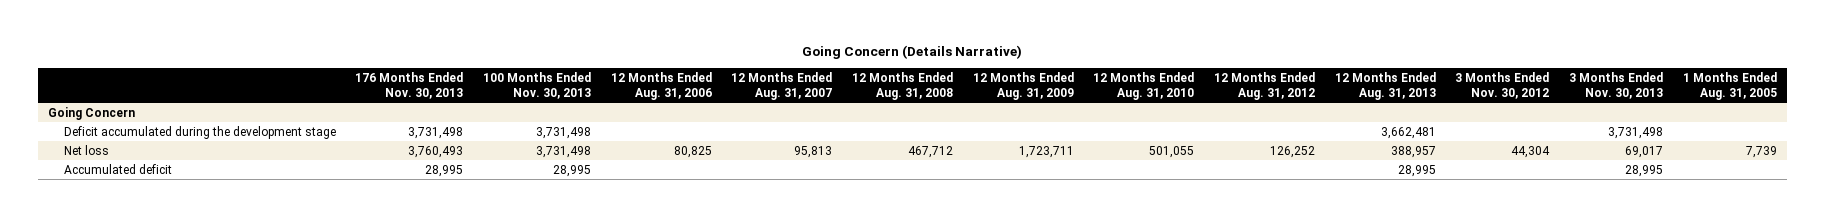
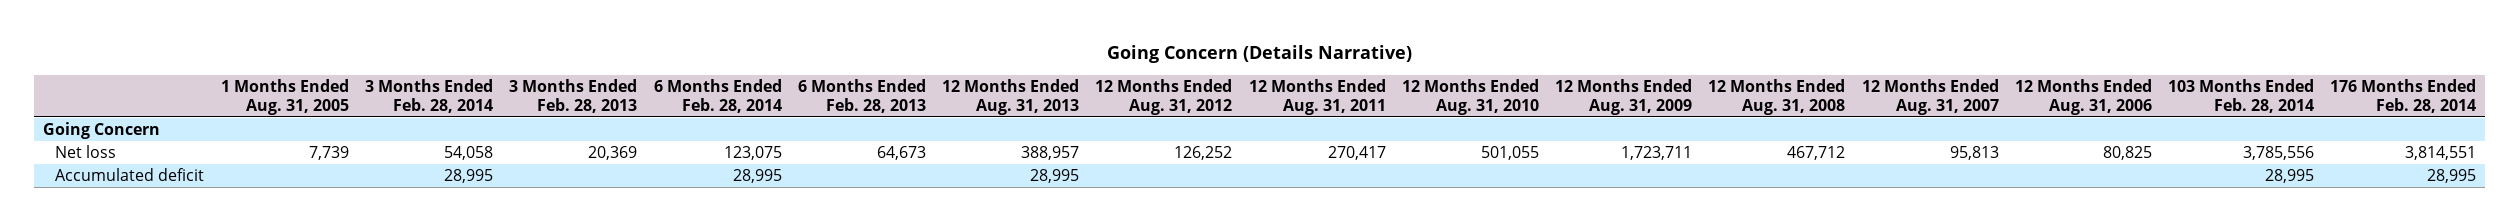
[355,71,464,99] 176 Months Ended Nov. 30, 2013 -> none
[483,71,592,99] 100 Months Ended Nov. 30, 2013 -> none
[1455,71,1550,99] 3 Months Ended Nov. 30, 2012 -> none
[1569,71,1664,99] 3 Months Ended Nov. 30, 2013 -> none
none -> [365,78,494,113] 3 Months Ended Feb. 28, 2014
none -> [509,78,638,113] 3 Months Ended Feb. 28, 2013
none -> [653,78,782,113] 6 Months Ended Feb. 28, 2014
none -> [797,78,926,113] 6 Months Ended Feb. 28, 2013
none -> [1248,78,1386,115] 12 Months Ended Aug. 31, 2011
none -> [2168,78,2315,113] 103 Months Ended Feb. 28, 2014
none -> [2330,78,2477,113] 176 Months Ended Feb. 28, 2014
[63,125,336,139] Deficit accumulated during the development stage -> none

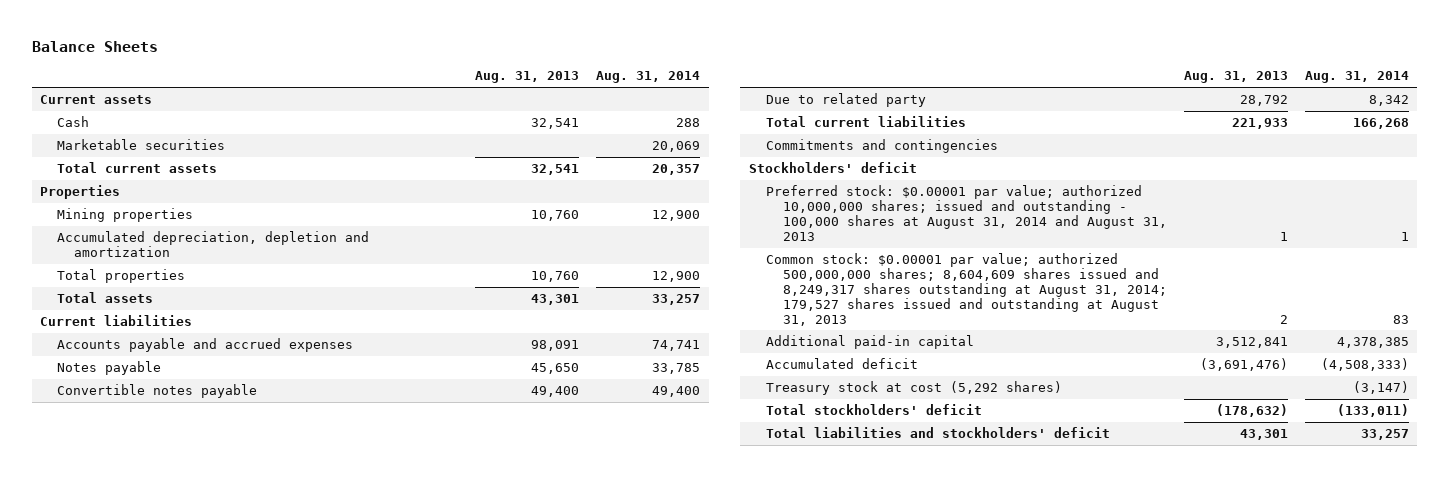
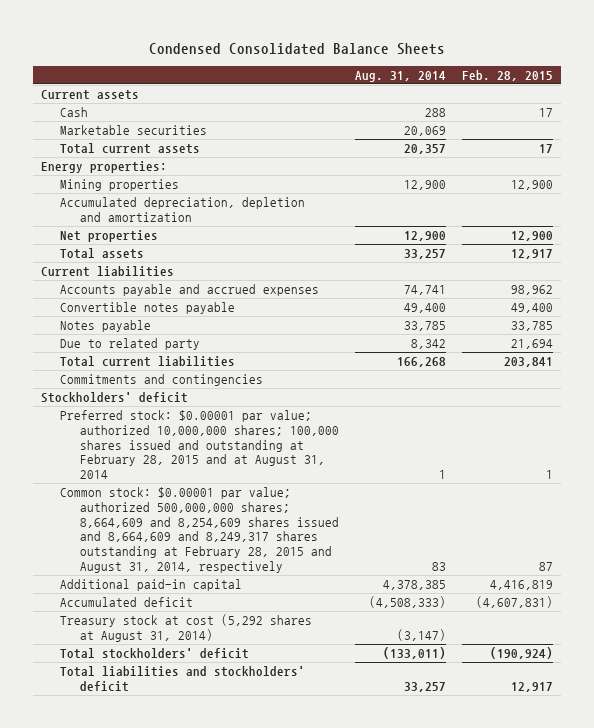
[31,40,158,52] Balance Sheets -> [148,42,445,55] Condensed Consolidated Balance Sheets
[475,71,580,84] Aug. 31, 2013 -> none
none -> [461,69,553,81] Feb. 28, 2015
[40,185,121,200] Properties -> [40,161,167,174] Energy properties:
[57,269,186,284] Total properties -> [60,230,159,243] Net properties
[57,361,162,376] Notes payable -> [60,320,152,333] Notes payable
[765,185,1167,241] Preferred stock: $0.00001 par value; authorized 10,000,000 shares; issued and outstanding - 100,000 shares at August 31, 2014 and August 31, 2013 -> [60,410,339,480] Preferred stock: $0.00001 par value; authorized 10,000,000 shares; 100,000 shares issued and outstanding at February 28, 2015 and at August 31, 2014
[765,253,1167,326] Common stock: $0.00001 par value; authorized 500,000,000 shares; 8,604,609 shares issued and 8,249,317 shares outstanding at August 31, 2014; 179,527 shares issued and outstanding at August 31, 2013 -> [60,487,339,574] Common stock: $0.00001 par value; authorized 500,000,000 shares; 8,664,609 and 8,254,609 shares issued and 8,664,609 and 8,249,317 shares outstanding at February 28, 2015 and August 31, 2014, respectively
[765,381,1062,396] Treasury stock at cost (5,292 shares) -> [60,614,313,642] Treasury stock at cost (5,292 shares at August 31, 2014)

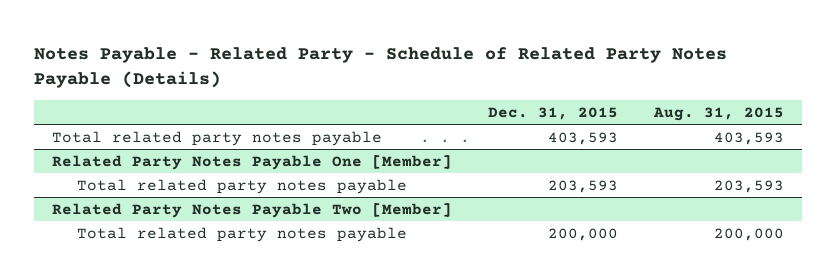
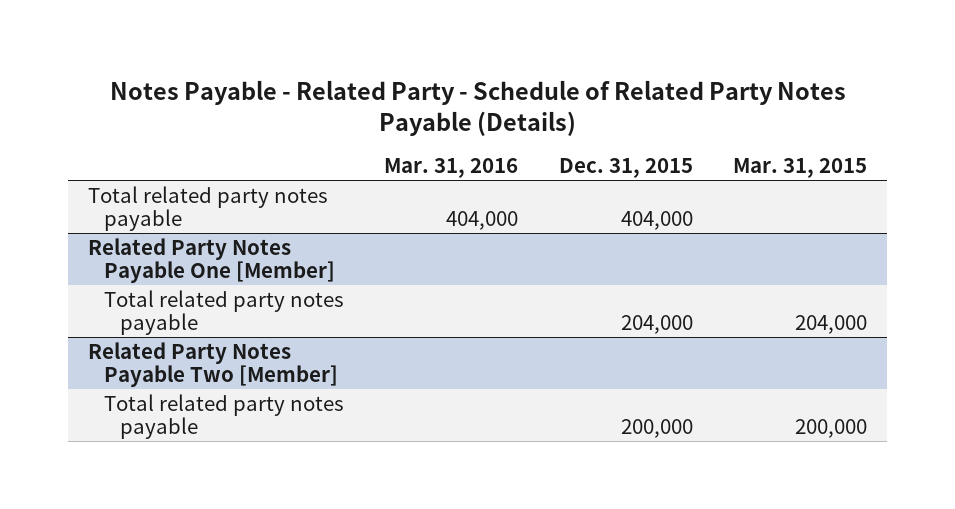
[652,106,784,121] Aug. 31, 2015 -> none
none -> [384,158,519,179] Mar. 31, 2016
none -> [732,158,867,179] Mar. 31, 2015
[547,131,618,145] 403,593 -> [620,211,693,231] 404,000
[547,179,618,193] 203,593 -> [620,315,693,335] 204,000

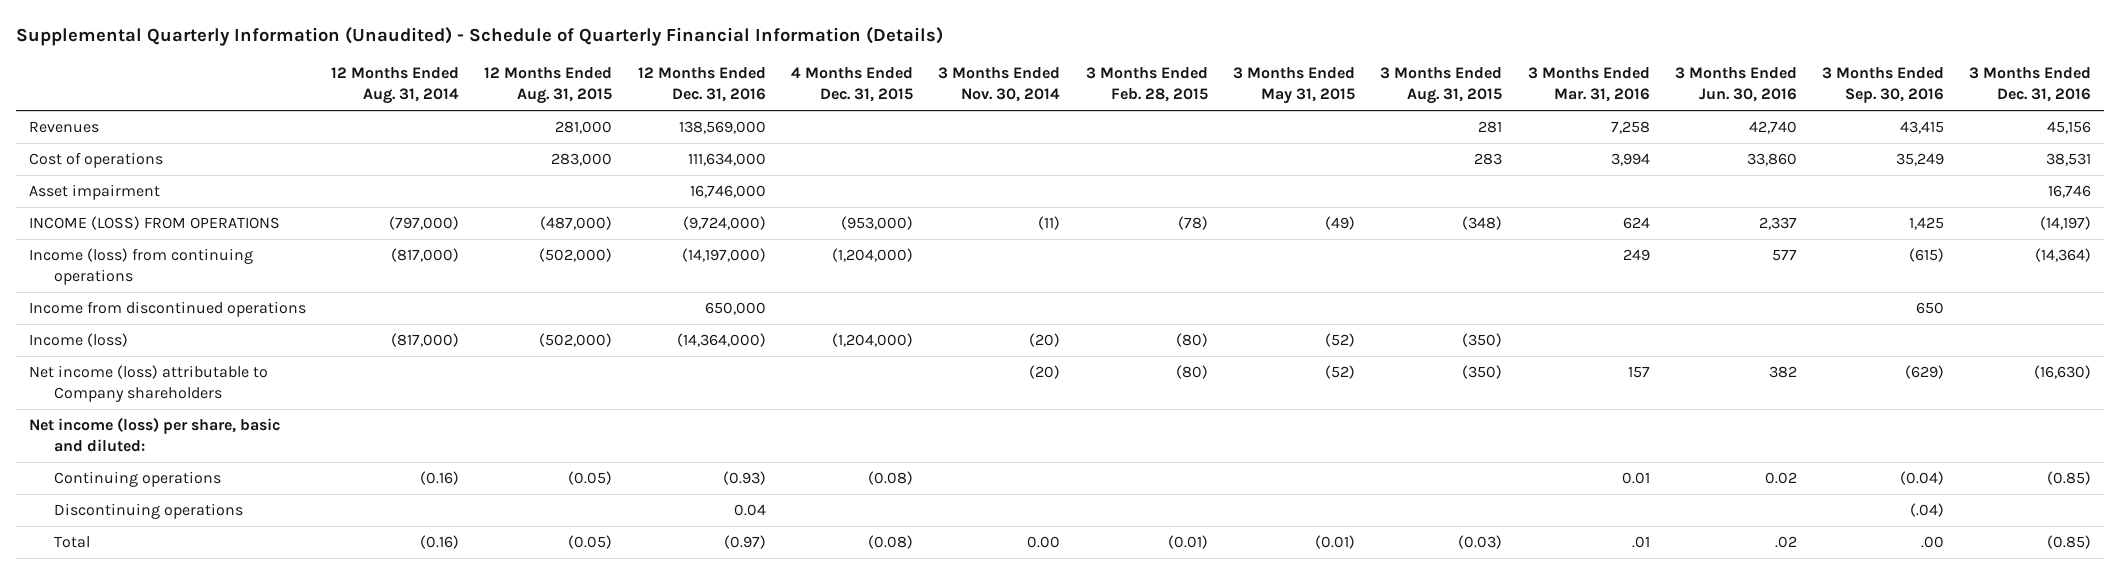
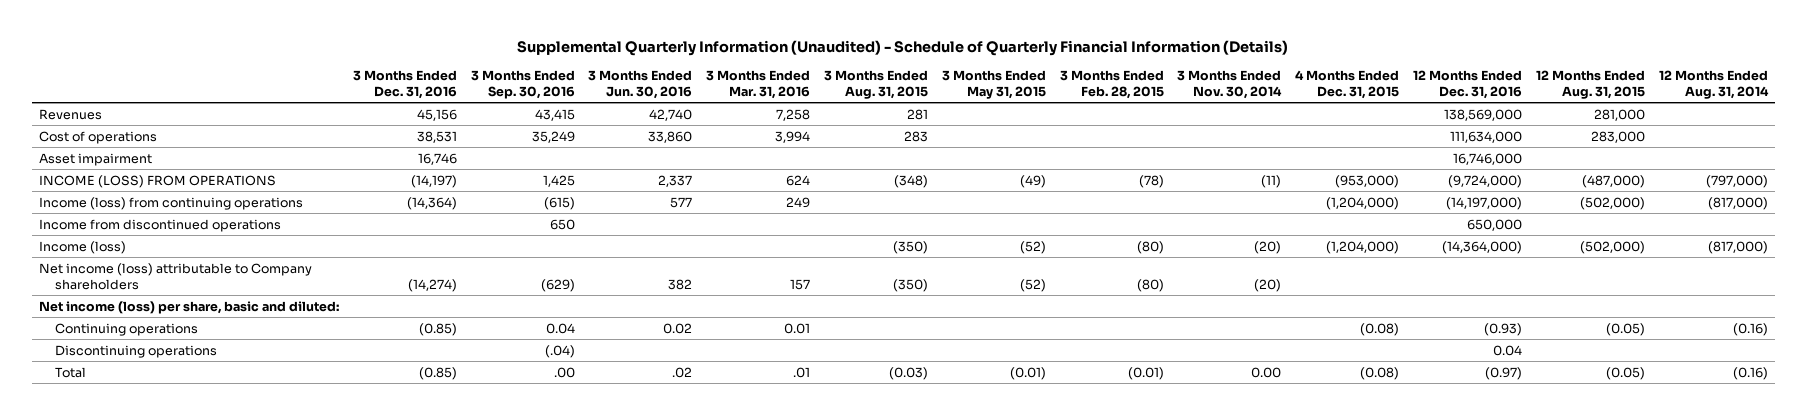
[2034,365,2092,380] (16,630) -> [407,278,457,292] (14,274)
[1900,471,1945,486] (0.04) -> [545,322,575,334] 0.04

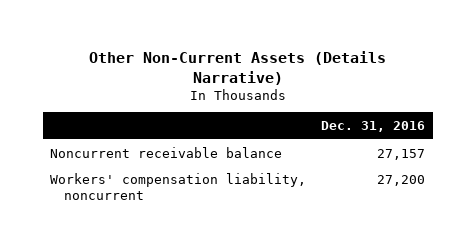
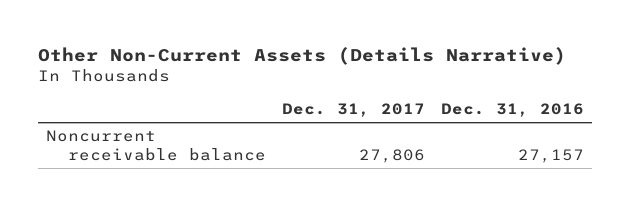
none -> [281,103,425,118] Dec. 31, 2017
[50,172,307,201] Workers' compensation liability, noncurrent -> none

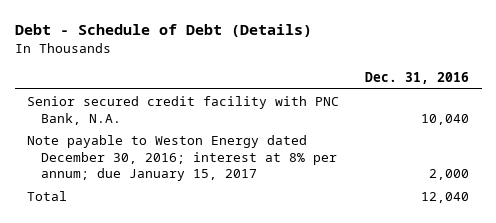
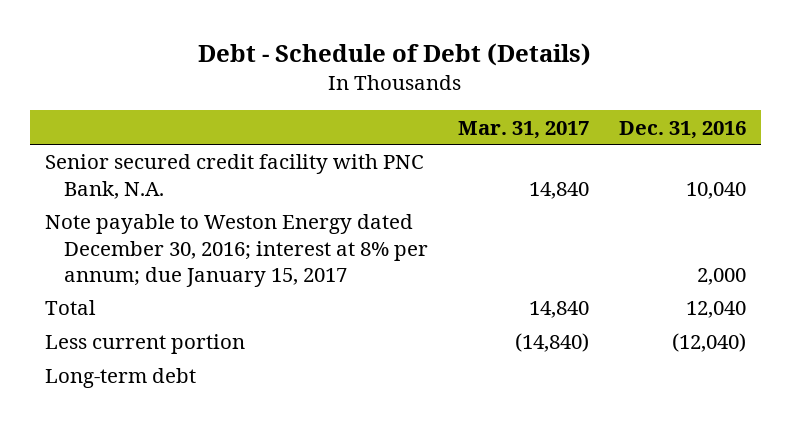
none -> [457,120,589,139] Mar. 31, 2017
none -> [44,334,245,355] Less current portion
none -> [44,368,196,389] Long-term debt

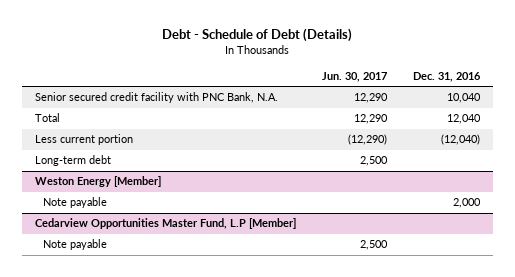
[457,120,589,139] Mar. 31, 2017 -> none
none -> [321,71,387,82] Jun. 30, 2017
[44,214,428,287] Note payable to Weston Energy dated December 30, 2016; interest at 8% per annum; due January 15, 2017 -> none
none -> [34,176,161,188] Weston Energy [Member]
none -> [43,197,108,209] Note payable
none -> [34,218,296,230] Cedarview Opportunities Master Fund, L.P [Member]
none -> [43,239,108,251] Note payable

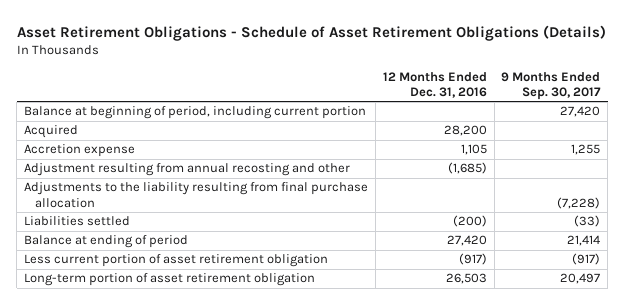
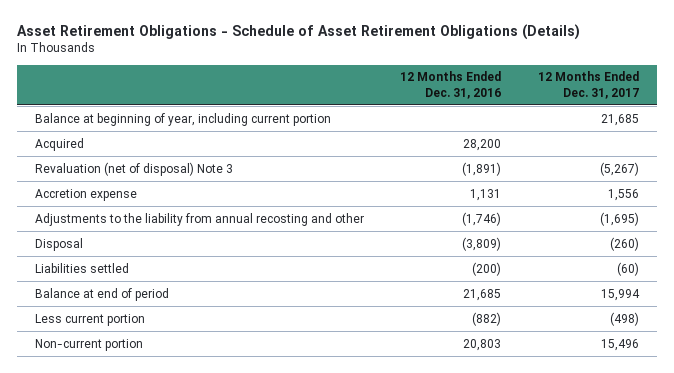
[501,71,602,101] 9 Months Ended Sep. 30, 2017 -> none
none -> [537,71,639,100] 12 Months Ended Dec. 31, 2017
[24,106,367,120] Balance at beginning of period, including current portion -> [34,112,331,126] Balance at beginning of year, including current portion
[24,182,369,208] Adjustments to the liability resulting from final purchase allocation -> none
none -> [34,161,233,176] Revaluation (net of disposal) Note 3
[460,144,487,156] 1,105 -> [470,188,502,201] 1,131
[24,163,351,177] Adjustment resulting from annual recosting and other -> [34,212,364,226] Adjustments to the liability from annual recosting and other
[447,162,487,175] (1,685) -> [462,211,502,226] (1,746)
none -> [34,237,83,251] Disposal
[24,273,316,287] Long-term portion of asset retirement obligation -> none
[24,235,189,249] Balance at ending of period -> [34,287,169,301] Balance at end of period
[446,235,487,247] 27,420 -> [463,288,502,301] 21,685
[24,254,329,268] Less current portion of asset retirement obligation -> [34,313,145,326] Less current portion
[458,253,487,266] (917) -> [472,311,502,326] (882)
none -> [34,338,143,351] Non-current portion

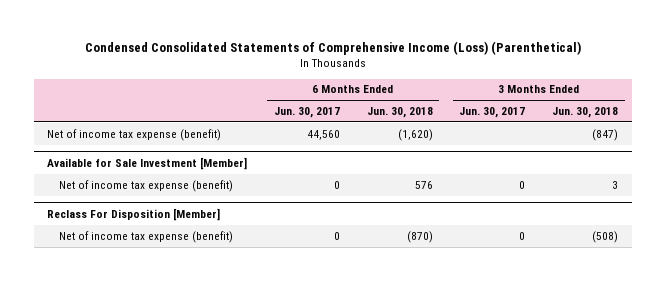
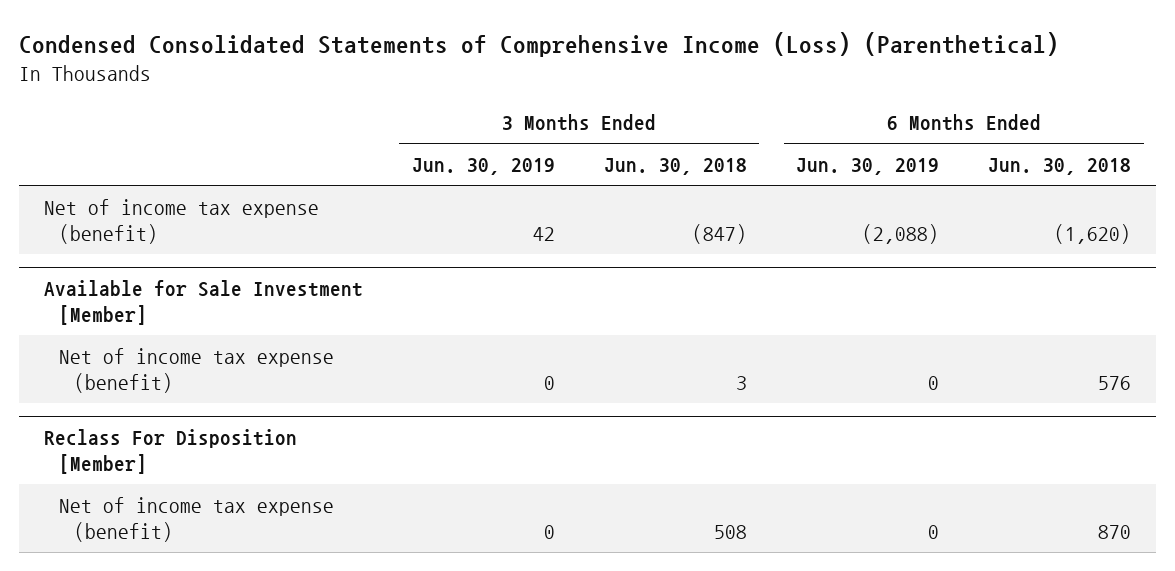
[273,107,340,119] Jun. 30, 2017 -> none
[459,107,526,119] Jun. 30, 2017 -> none
none -> [411,157,555,175] Jun. 30, 2019
none -> [796,157,940,175] Jun. 30, 2019
[406,230,433,243] (870) -> [1098,525,1132,540] 870
[592,230,619,243] (508) -> [713,525,747,540] 508

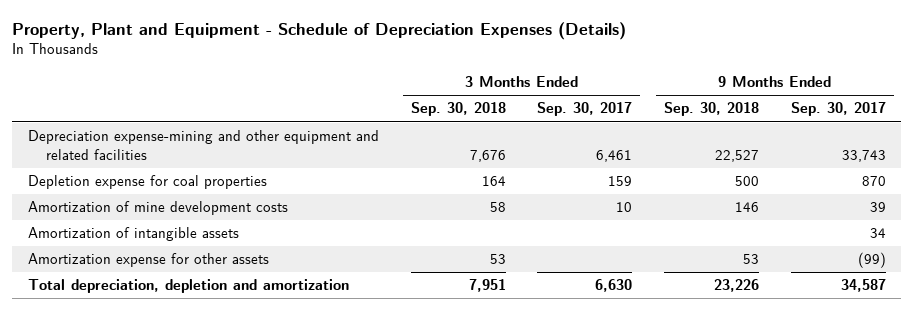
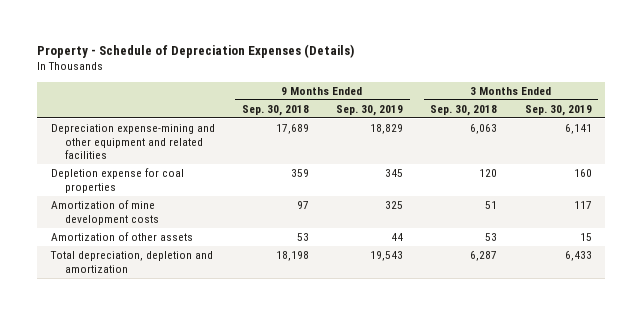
[12,21,627,40] Property, Plant and Equipment - Schedule of Depreciation Expenses (Details) -> [36,43,354,58] Property - Schedule of Depreciation Expenses (Details)
[537,102,633,117] Sep. 30, 2017 -> none
[790,102,886,117] Sep. 30, 2017 -> none
none -> [336,104,404,116] Sep. 30, 2019
none -> [524,104,592,116] Sep. 30, 2019
[28,227,240,242] Amortization of intangible assets -> none
[469,149,506,162] 7,676 -> [470,124,498,135] 6,063
[715,149,760,162] 22,527 -> [275,124,309,135] 17,689
[481,176,506,187] 164 -> [479,169,498,178] 120
[735,176,760,187] 500 -> [290,169,309,178] 359
[489,202,506,213] 58 -> [485,201,498,210] 51
[735,202,760,213] 146 -> [296,201,309,210] 97
[28,253,270,268] Amortization expense for other assets -> [50,232,193,242] Amortization of other assets
[468,279,506,293] 7,951 -> [470,251,498,262] 6,287
[714,279,760,293] 23,226 -> [275,251,309,262] 18,198

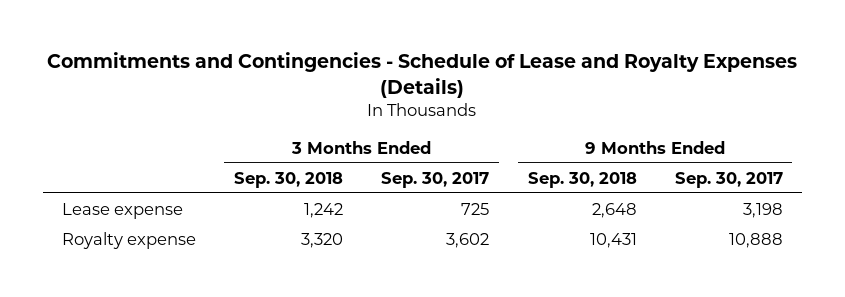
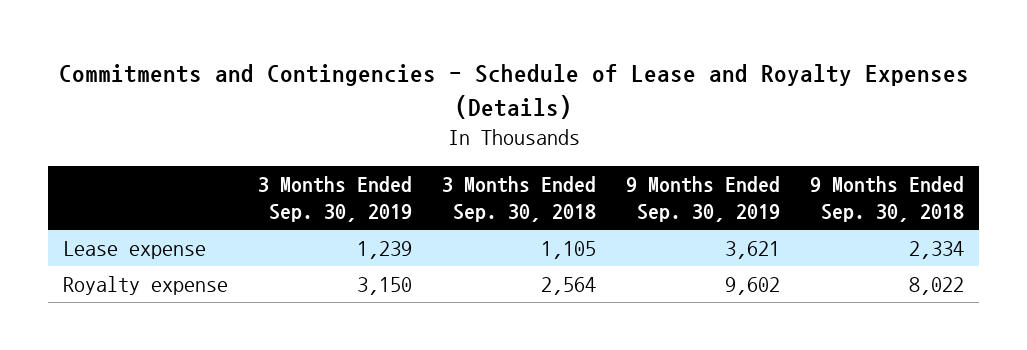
[381,171,490,188] Sep. 30, 2017 -> none
[674,171,783,188] Sep. 30, 2017 -> none
none -> [258,175,413,223] 3 Months Ended Sep. 30, 2019
none -> [626,175,781,223] 9 Months Ended Sep. 30, 2019
[303,202,343,218] 1,242 -> [541,240,597,259] 1,105
[591,202,637,218] 2,648 -> [909,240,965,259] 2,334
[300,232,343,248] 3,320 -> [541,276,597,295] 2,564
[589,232,637,248] 10,431 -> [909,276,965,295] 8,022

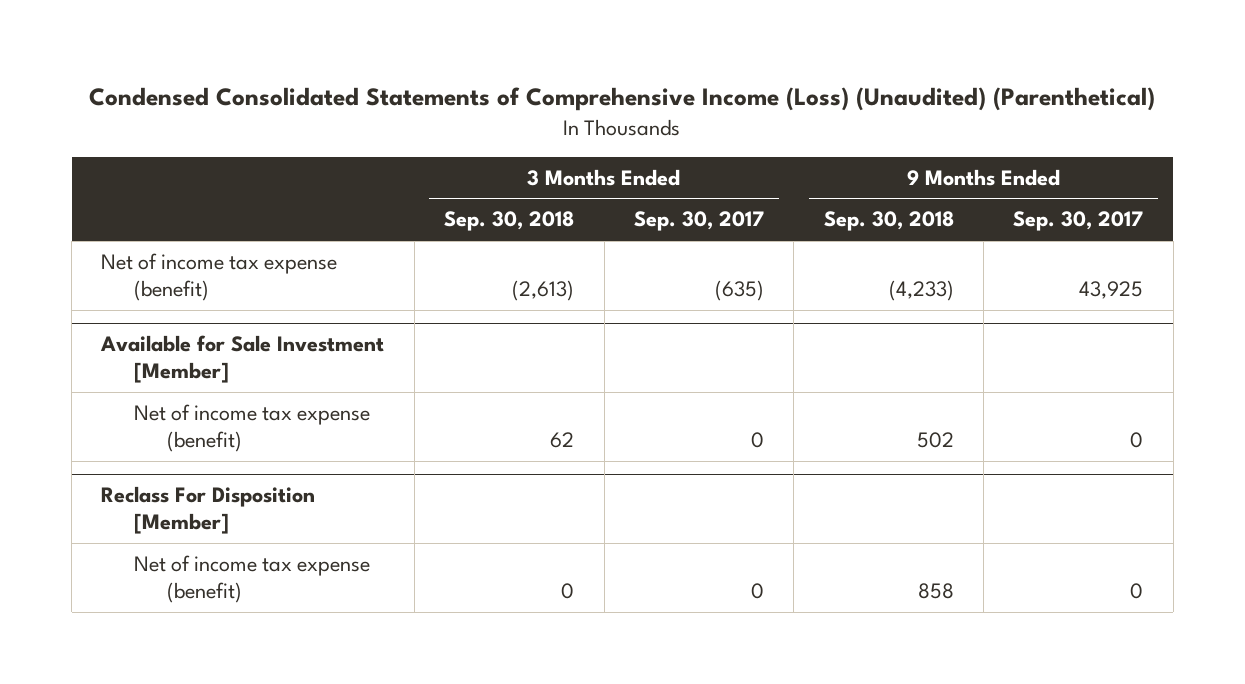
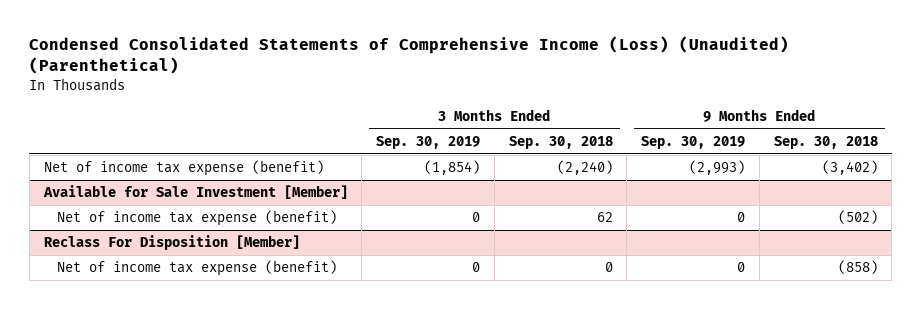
[633,211,764,232] Sep. 30, 2017 -> none
[1013,211,1144,232] Sep. 30, 2017 -> none
none -> [376,135,481,149] Sep. 30, 2019
none -> [641,135,746,149] Sep. 30, 2019
[512,279,575,301] (2,613) -> [556,160,613,176] (2,240)
[888,279,954,301] (4,233) -> [821,160,878,176] (3,402)
[916,431,954,448] 502 -> [837,210,878,225] (502)
[917,582,954,599] 858 -> [837,260,878,275] (858)

